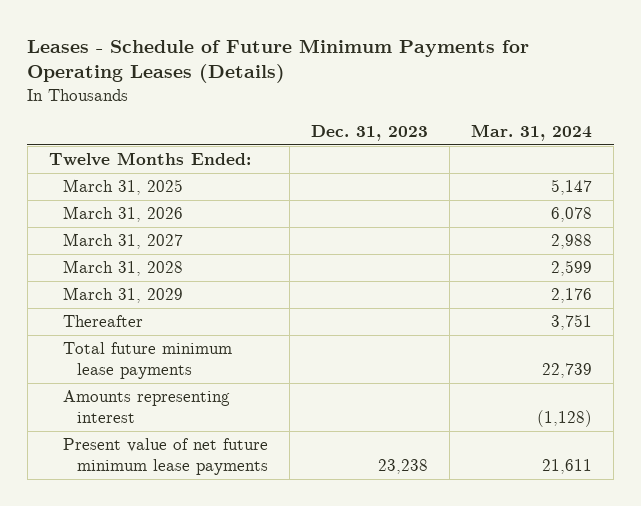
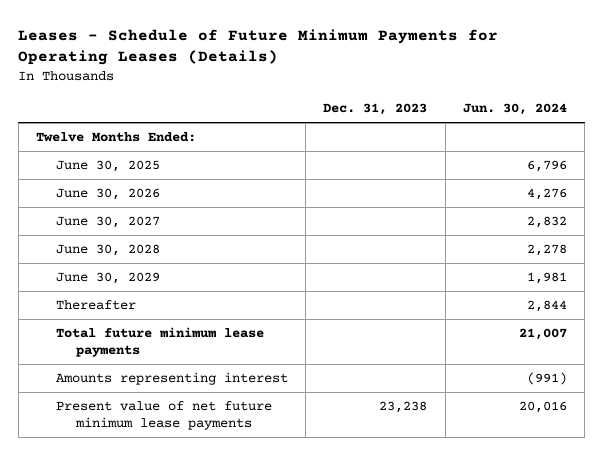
[471,123,593,141] Mar. 31, 2024 -> none
none -> [463,103,568,116] Jun. 30, 2024
[62,179,183,196] March 31, 2025 -> [55,159,160,172] June 30, 2025
[62,206,183,223] March 31, 2026 -> [55,187,160,200] June 30, 2026
[62,233,183,250] March 31, 2027 -> [55,215,160,228] June 30, 2027
[62,260,183,277] March 31, 2028 -> [55,243,160,256] June 30, 2028
[62,287,183,304] March 31, 2029 -> [55,271,160,284] June 30, 2029

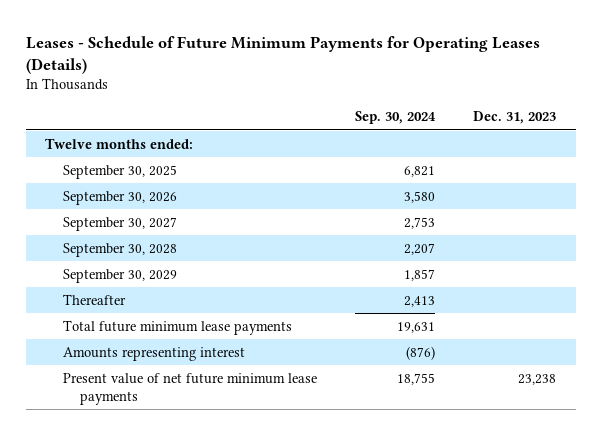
[463,103,568,116] Jun. 30, 2024 -> none
none -> [355,111,437,125] Sep. 30, 2024
[35,131,196,142] Twelve Months Ended: -> [45,137,194,149] Twelve months ended:
[55,159,160,172] June 30, 2025 -> [62,164,177,179] September 30, 2025
[55,187,160,200] June 30, 2026 -> [62,190,177,205] September 30, 2026
[55,215,160,228] June 30, 2027 -> [62,216,177,231] September 30, 2027
[55,243,160,256] June 30, 2028 -> [62,242,177,257] September 30, 2028
[55,271,160,284] June 30, 2029 -> [62,268,177,283] September 30, 2029

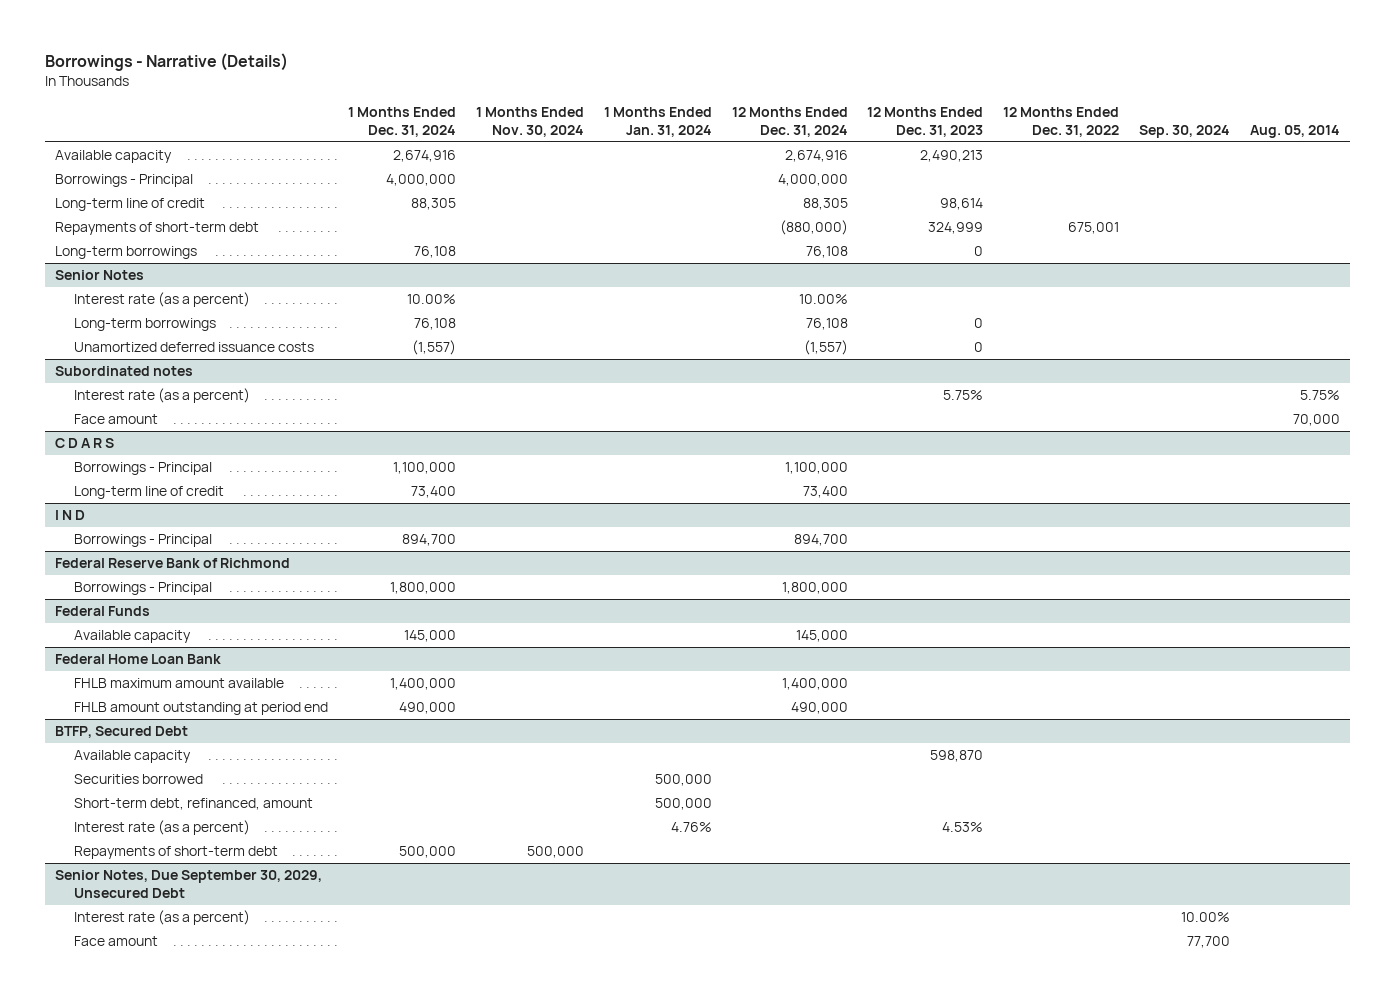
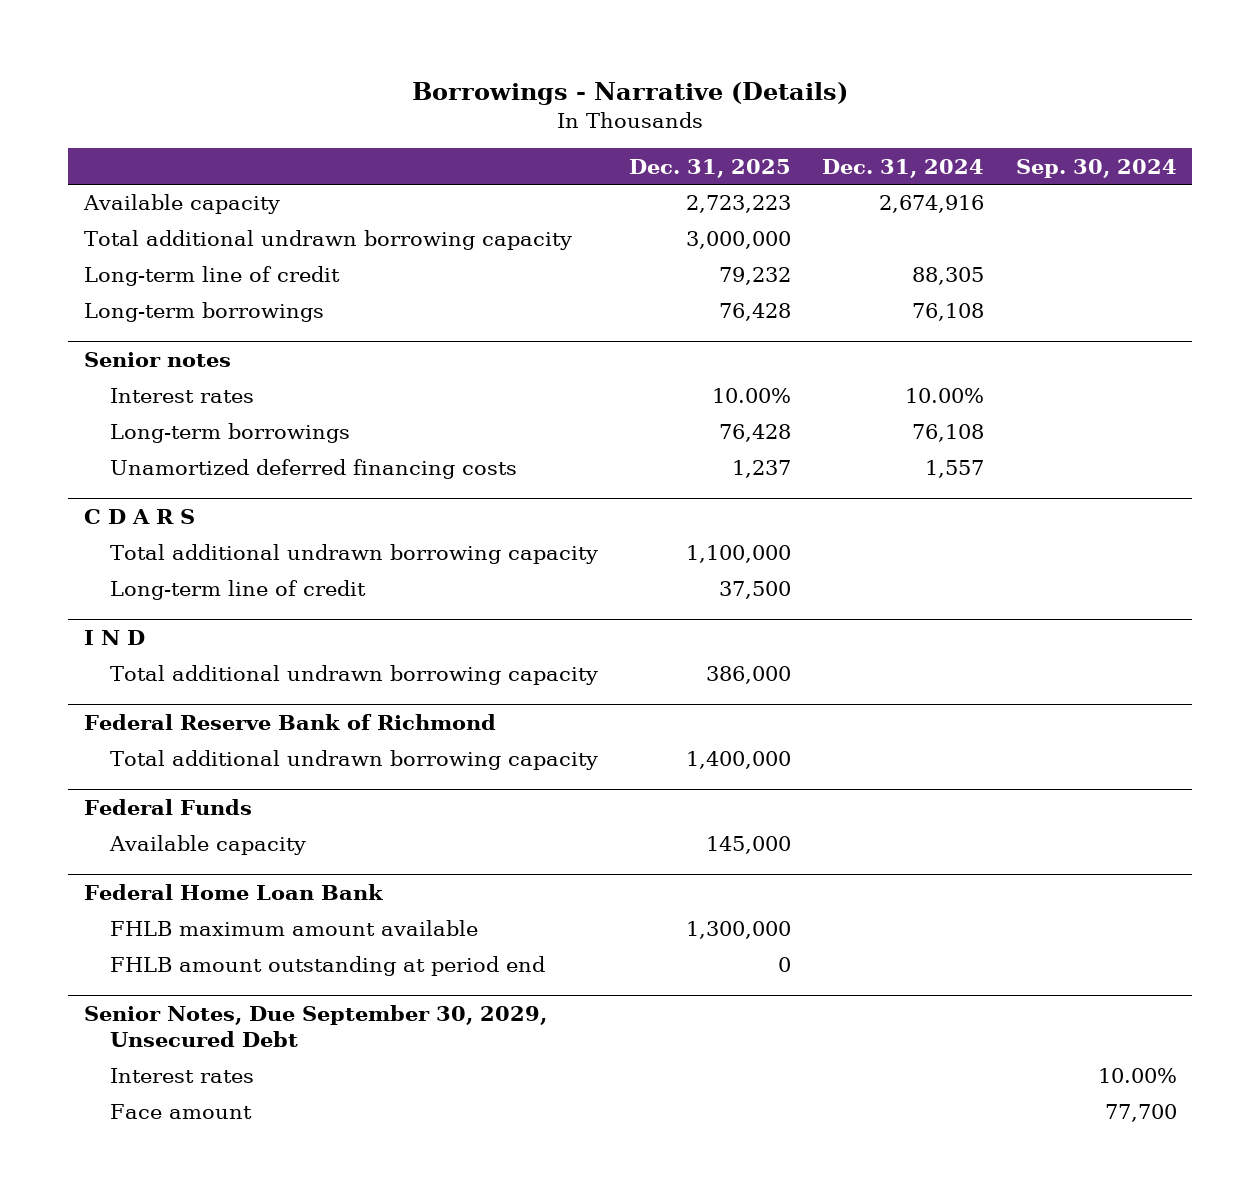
[347,107,456,138] 1 Months Ended Dec. 31, 2024 -> none
[475,107,584,138] 1 Months Ended Nov. 30, 2024 -> none
[603,107,712,138] 1 Months Ended Jan. 31, 2024 -> none
[731,107,848,138] 12 Months Ended Dec. 31, 2024 -> none
[867,107,984,138] 12 Months Ended Dec. 31, 2023 -> none
[1003,107,1120,138] 12 Months Ended Dec. 31, 2022 -> none
[1250,125,1341,139] Aug. 05, 2014 -> none
none -> [628,158,791,178] Dec. 31, 2025
none -> [822,158,985,178] Dec. 31, 2024
[55,174,194,188] Borrowings - Principal -> [83,230,572,251] Total additional undrawn borrowing capacity
[55,222,260,236] Repayments of short-term debt -> none
[55,270,145,281] Senior Notes -> [83,352,231,368] Senior notes
[73,292,250,308] Interest rate (as a percent) -> [109,388,254,404] Interest rates
[55,366,194,377] Subordinated notes -> none
[73,388,250,404] Interest rate (as a percent) -> none
[73,414,158,425] Face amount -> none
[73,342,314,353] Unamortized deferred issuance costs -> [109,459,517,480] Unamortized deferred financing costs
[73,462,212,476] Borrowings - Principal -> [109,544,598,565] Total additional undrawn borrowing capacity
[73,534,212,548] Borrowings - Principal -> [109,665,598,686] Total additional undrawn borrowing capacity
[73,582,212,596] Borrowings - Principal -> [109,750,598,771] Total additional undrawn borrowing capacity
[55,726,189,739] BTFP, Secured Debt -> none
[73,750,191,764] Available capacity -> none
[73,774,203,785] Securities borrowed -> none
[73,798,313,811] Short-term debt, refinanced, amount -> none
[73,820,250,836] Interest rate (as a percent) -> none
[73,846,278,860] Repayments of short-term debt -> none
[73,910,250,926] Interest rate (as a percent) -> [109,1068,254,1084] Interest rates

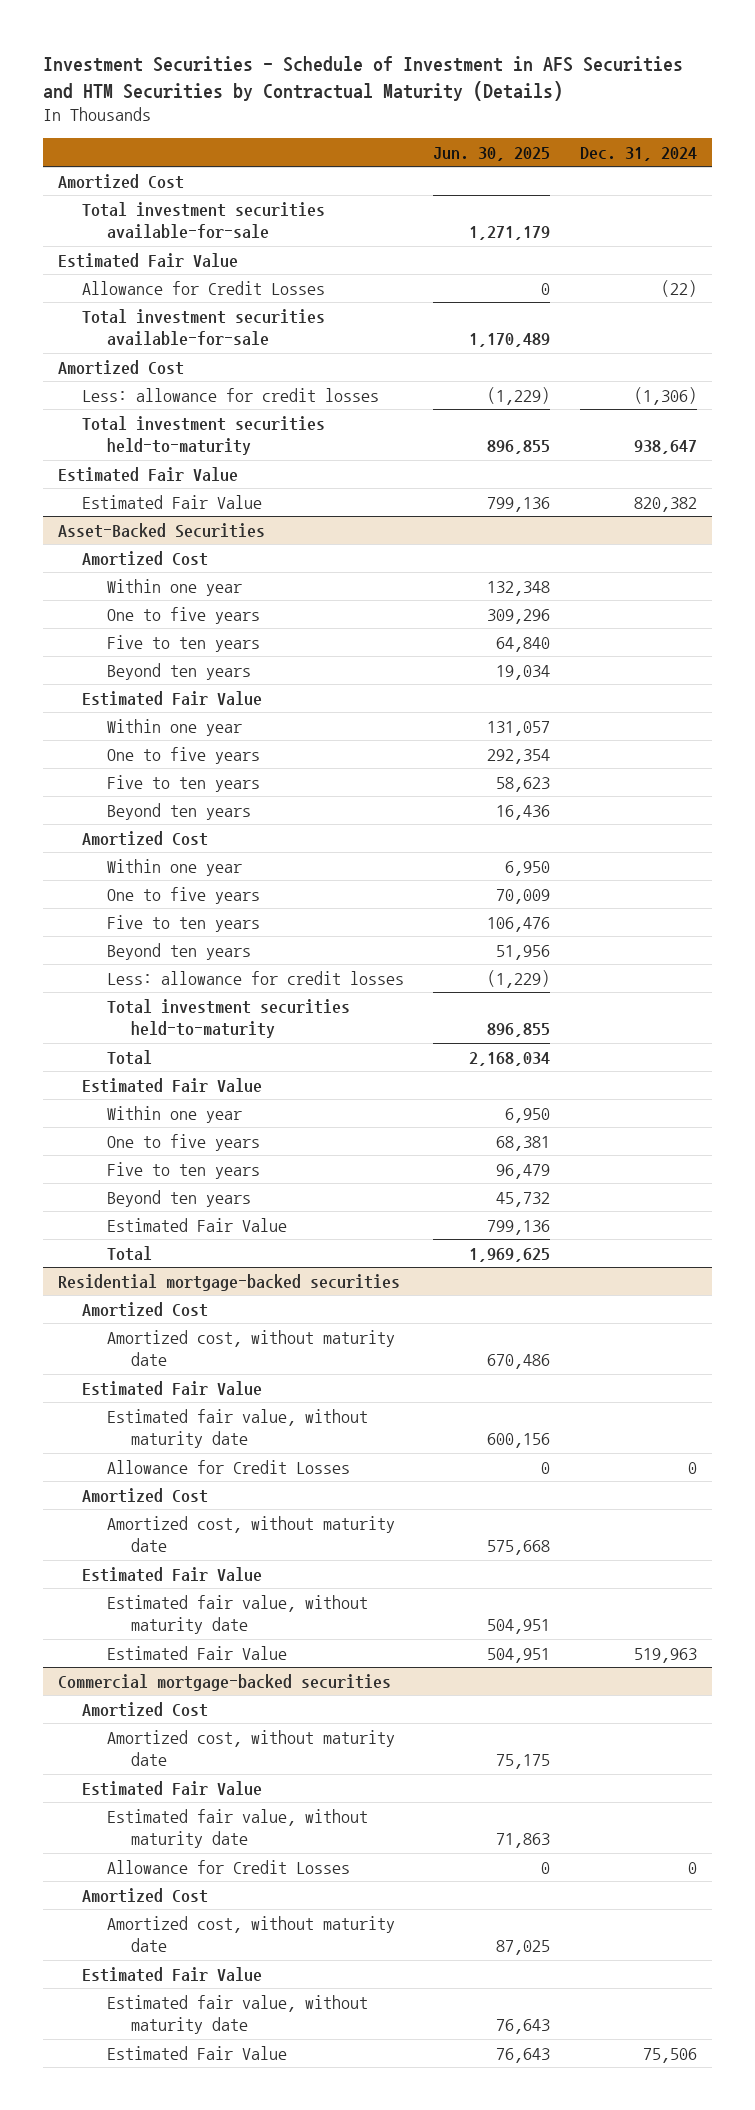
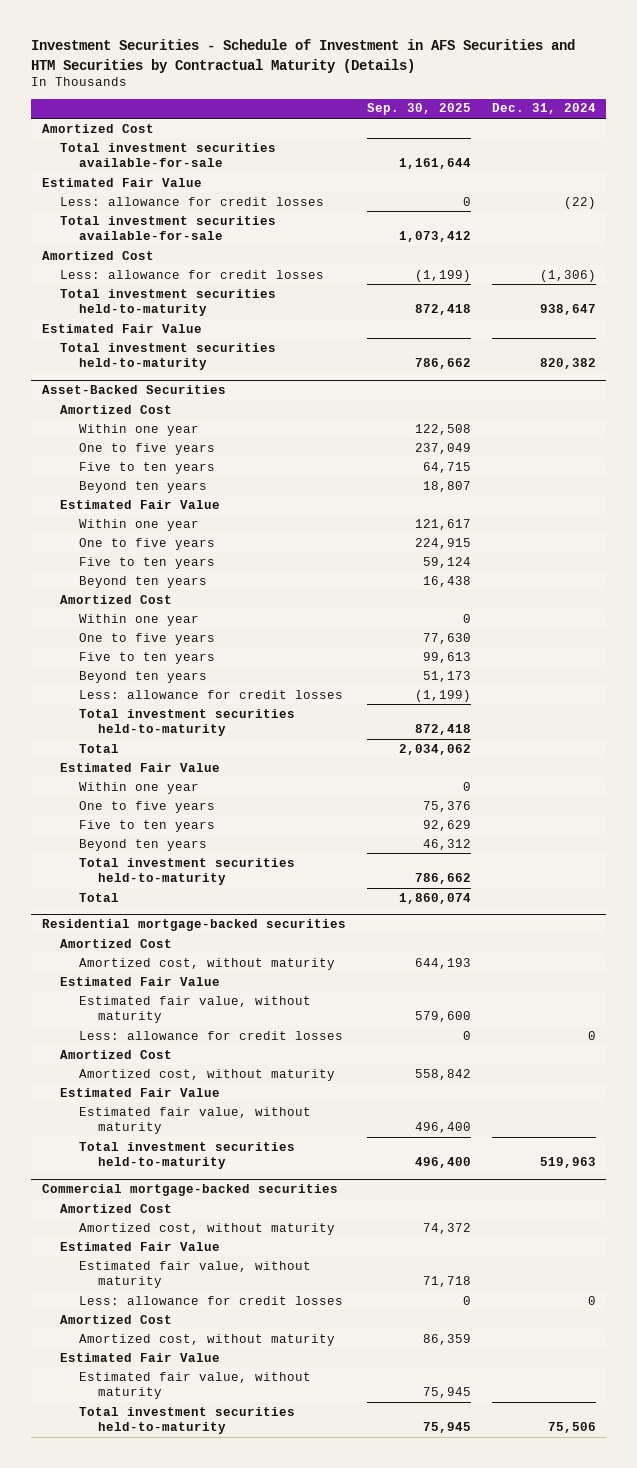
[433,146,551,161] Jun. 30, 2025 -> none
none -> [366,103,471,116] Sep. 30, 2025
[82,280,326,295] Allowance for Credit Losses -> [60,196,325,206] Less: allowance for credit losses
[82,494,263,509] Estimated Fair Value -> [60,342,277,371] Total investment securities held-to-maturity
[106,1217,287,1232] Estimated Fair Value -> [78,857,295,886] Total investment securities held-to-maturity
[106,1329,395,1366] Amortized cost, without maturity date -> [78,957,335,970] Amortized cost, without maturity
[106,1408,368,1448] Estimated fair value, without maturity date -> [78,995,311,1024] Estimated fair value, without maturity
[106,1459,350,1474] Allowance for Credit Losses -> [78,1030,343,1040] Less: allowance for credit losses
[106,1515,395,1552] Amortized cost, without maturity date -> [78,1068,335,1081] Amortized cost, without maturity
[106,1594,368,1634] Estimated fair value, without maturity date -> [78,1106,311,1135] Estimated fair value, without maturity
[106,1645,287,1660] Estimated Fair Value -> [78,1141,295,1170] Total investment securities held-to-maturity
[106,1729,395,1766] Amortized cost, without maturity date -> [78,1222,335,1235] Amortized cost, without maturity
[106,1808,368,1848] Estimated fair value, without maturity date -> [78,1260,311,1289] Estimated fair value, without maturity
[106,1859,350,1874] Allowance for Credit Losses -> [78,1295,343,1305] Less: allowance for credit losses
[106,1915,395,1952] Amortized cost, without maturity date -> [78,1333,335,1346] Amortized cost, without maturity
[106,1994,368,2034] Estimated fair value, without maturity date -> [78,1371,311,1400] Estimated fair value, without maturity
[106,2045,287,2060] Estimated Fair Value -> [78,1406,295,1435] Total investment securities held-to-maturity

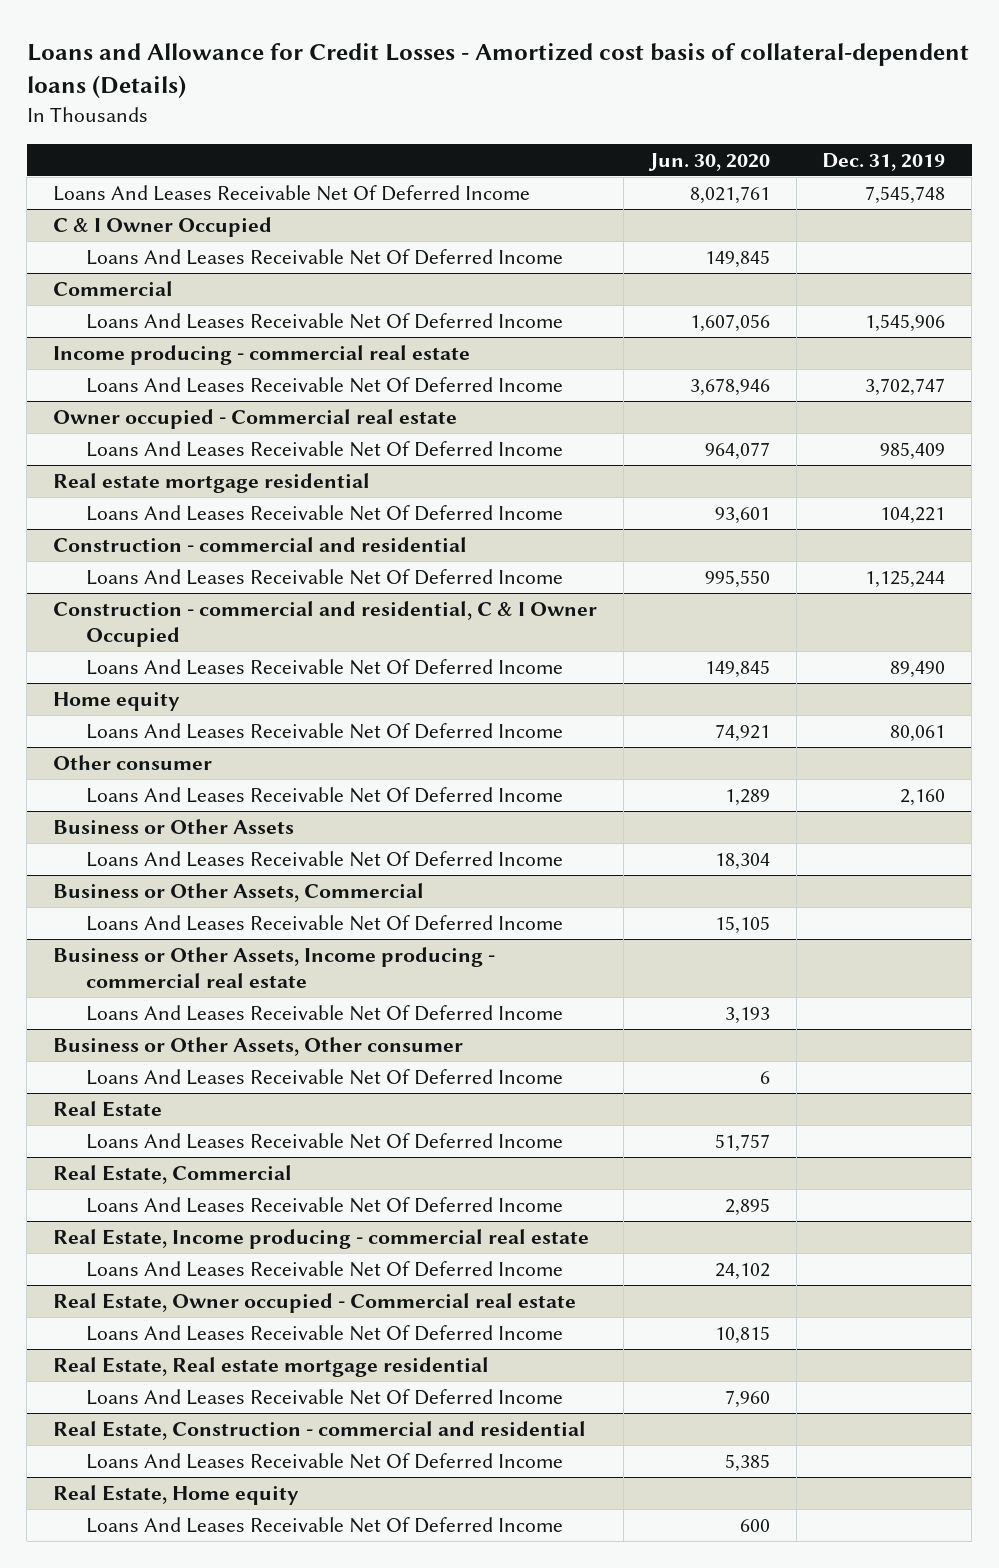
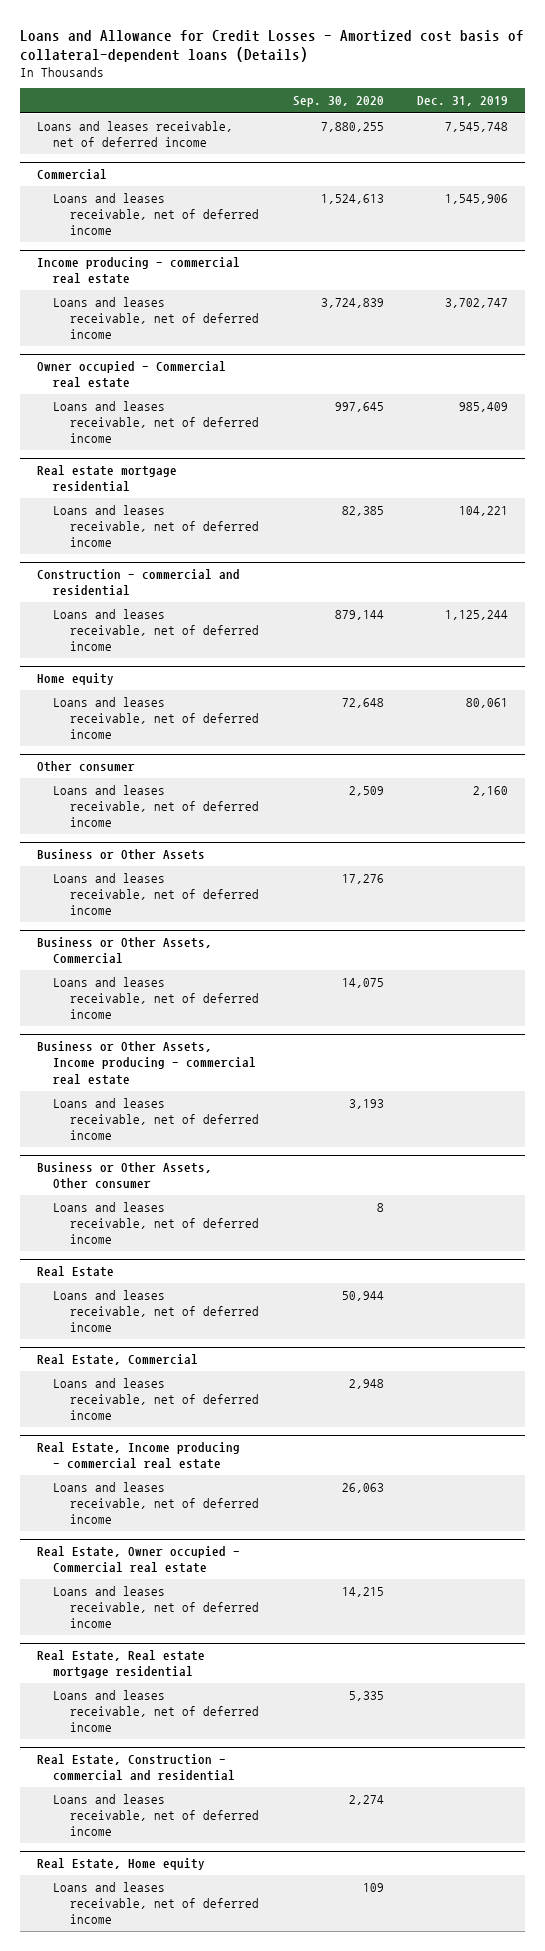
[647,152,770,171] Jun. 30, 2020 -> none
none -> [292,96,384,108] Sep. 30, 2020
[53,216,273,237] C & I Owner Occupied -> none
[86,248,564,265] Loans And Leases Receivable Net Of Deferred Income -> none
[53,184,531,201] Loans And Leases Receivable Net Of Deferred Income -> [36,121,233,148] Loans and leases receivable, net of deferred income
[86,312,564,329] Loans And Leases Receivable Net Of Deferred Income -> [53,193,259,236] Loans and leases receivable, net of deferred income
[86,376,564,393] Loans And Leases Receivable Net Of Deferred Income -> [53,297,259,340] Loans and leases receivable, net of deferred income
[86,440,564,457] Loans And Leases Receivable Net Of Deferred Income -> [53,401,259,444] Loans and leases receivable, net of deferred income
[86,504,564,521] Loans And Leases Receivable Net Of Deferred Income -> [53,505,259,548] Loans and leases receivable, net of deferred income
[53,600,598,647] Construction - commercial and residential, C & I Owner Occupied -> none
[86,658,564,675] Loans And Leases Receivable Net Of Deferred Income -> none
[86,568,564,585] Loans And Leases Receivable Net Of Deferred Income -> [53,609,259,652] Loans and leases receivable, net of deferred income
[86,722,564,739] Loans And Leases Receivable Net Of Deferred Income -> [53,697,259,740] Loans and leases receivable, net of deferred income
[86,786,564,803] Loans And Leases Receivable Net Of Deferred Income -> [53,785,259,828] Loans and leases receivable, net of deferred income
[86,850,564,867] Loans And Leases Receivable Net Of Deferred Income -> [53,873,259,916] Loans and leases receivable, net of deferred income
[86,914,564,931] Loans And Leases Receivable Net Of Deferred Income -> [53,977,259,1020] Loans and leases receivable, net of deferred income
[86,1004,564,1021] Loans And Leases Receivable Net Of Deferred Income -> [53,1098,259,1141] Loans and leases receivable, net of deferred income
[86,1068,564,1085] Loans And Leases Receivable Net Of Deferred Income -> [53,1202,259,1245] Loans and leases receivable, net of deferred income
[86,1132,564,1149] Loans And Leases Receivable Net Of Deferred Income -> [53,1290,259,1333] Loans and leases receivable, net of deferred income
[86,1196,564,1213] Loans And Leases Receivable Net Of Deferred Income -> [53,1378,259,1421] Loans and leases receivable, net of deferred income
[86,1260,564,1277] Loans And Leases Receivable Net Of Deferred Income -> [53,1482,259,1525] Loans and leases receivable, net of deferred income
[86,1324,564,1341] Loans And Leases Receivable Net Of Deferred Income -> [53,1586,259,1629] Loans and leases receivable, net of deferred income
[86,1388,564,1405] Loans And Leases Receivable Net Of Deferred Income -> [53,1690,259,1733] Loans and leases receivable, net of deferred income
[86,1452,564,1469] Loans And Leases Receivable Net Of Deferred Income -> [53,1794,259,1837] Loans and leases receivable, net of deferred income
[86,1516,564,1533] Loans And Leases Receivable Net Of Deferred Income -> [53,1882,259,1925] Loans and leases receivable, net of deferred income

